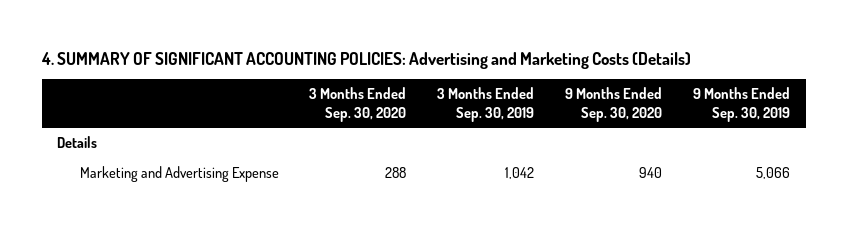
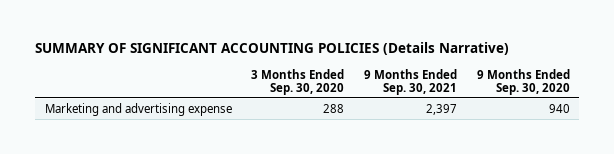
[40,51,691,69] 4. SUMMARY OF SIGNIFICANT ACCOUNTING POLICIES: Advertising and Marketing Costs (Details) -> [35,41,510,55] SUMMARY OF SIGNIFICANT ACCOUNTING POLICIES (Details Narrative)
[437,87,535,122] 3 Months Ended Sep. 30, 2019 -> none
[693,87,791,122] 9 Months Ended Sep. 30, 2019 -> none
none -> [364,68,458,96] 9 Months Ended Sep. 30, 2021
[57,136,98,149] Details -> none
[79,166,279,183] Marketing and Advertising Expense -> [44,103,232,117] Marketing and advertising expense

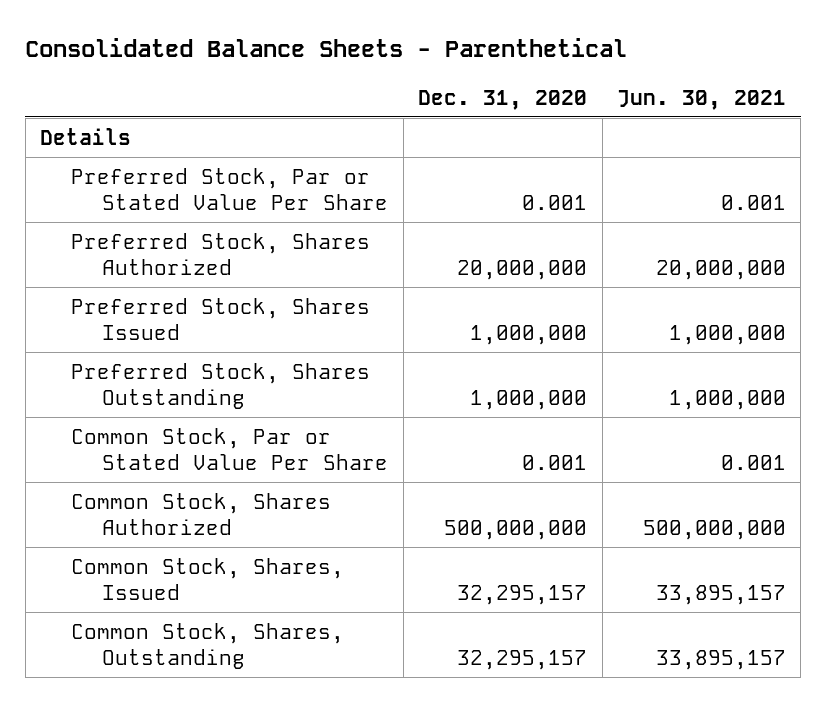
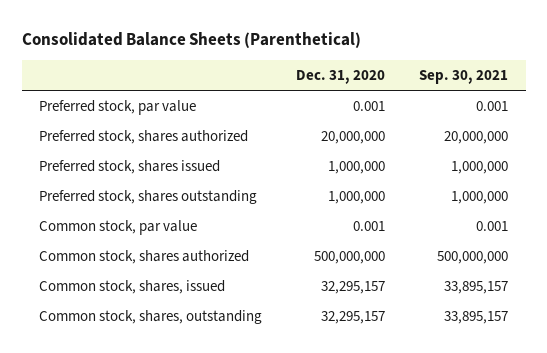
[25,38,628,58] Consolidated Balance Sheets - Parenthetical -> [21,31,361,48] Consolidated Balance Sheets (Parenthetical)
[616,89,786,110] Jun. 30, 2021 -> none
none -> [419,69,509,84] Sep. 30, 2021
[39,127,131,145] Details -> none
[71,167,389,211] Preferred Stock, Par or Stated Value Per Share -> [38,100,196,116] Preferred stock, par value
[71,232,371,276] Preferred Stock, Shares Authorized -> [38,130,248,145] Preferred stock, shares authorized
[71,297,371,341] Preferred Stock, Shares Issued -> [38,160,220,175] Preferred stock, shares issued
[71,362,371,410] Preferred Stock, Shares Outstanding -> [38,190,257,205] Preferred stock, shares outstanding
[71,427,389,471] Common Stock, Par or Stated Value Per Share -> [38,220,197,236] Common stock, par value
[71,492,332,536] Common Stock, Shares Authorized -> [38,250,249,265] Common stock, shares authorized
[71,557,345,601] Common Stock, Shares, Issued -> [38,280,225,295] Common stock, shares, issued
[71,622,345,670] Common Stock, Shares, Outstanding -> [38,310,262,325] Common stock, shares, outstanding

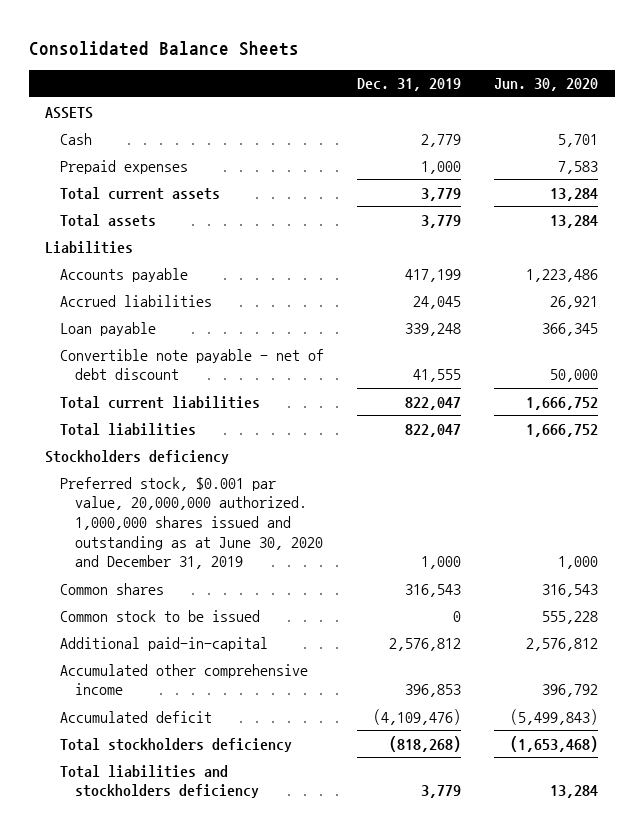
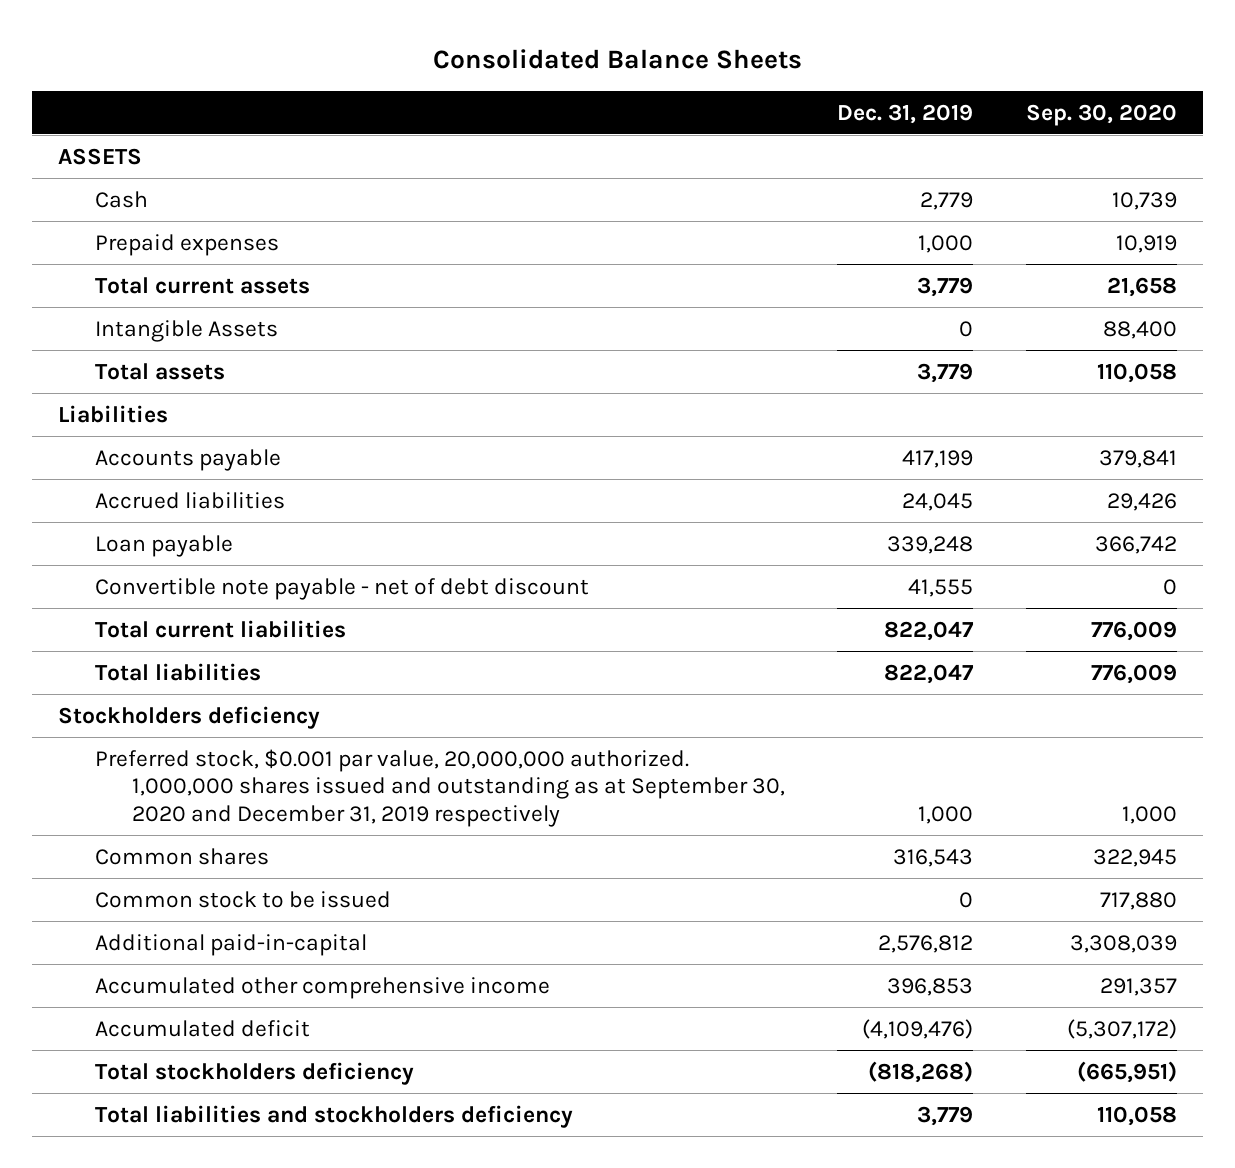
[494,78,599,92] Jun. 30, 2020 -> none
none -> [1025,103,1177,126] Sep. 30, 2020
none -> [95,319,279,342] Intangible Assets
[60,476,324,570] Preferred stock, $0.001 par value, 20,000,000 authorized. 1,000,000 shares issued and outstanding as at June 30, 2020 and December 31, 2019 -> [95,748,785,827] Preferred stock, $0.001 par value, 20,000,000 authorized. 1,000,000 shares issued and outstanding as at September 30, 2020 and December 31, 2019 respectively

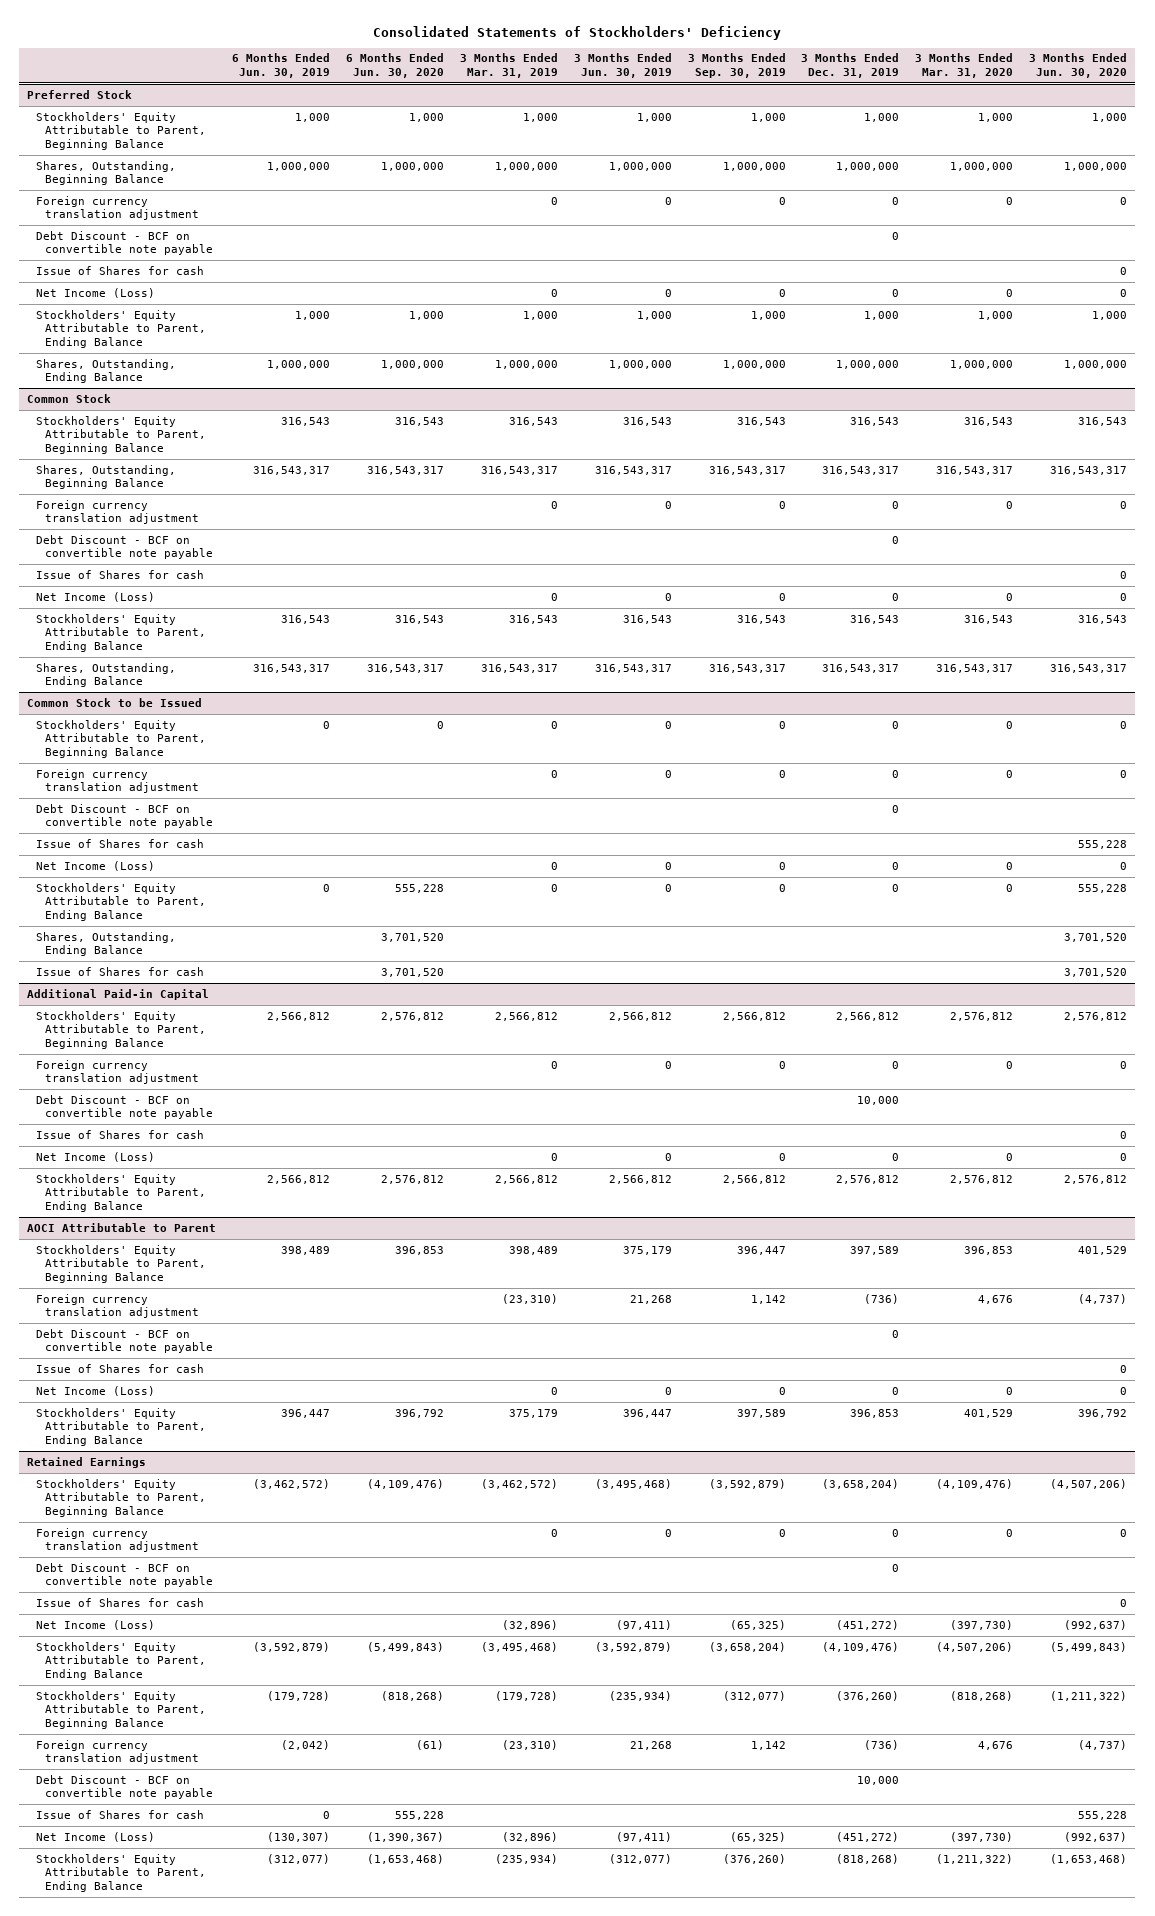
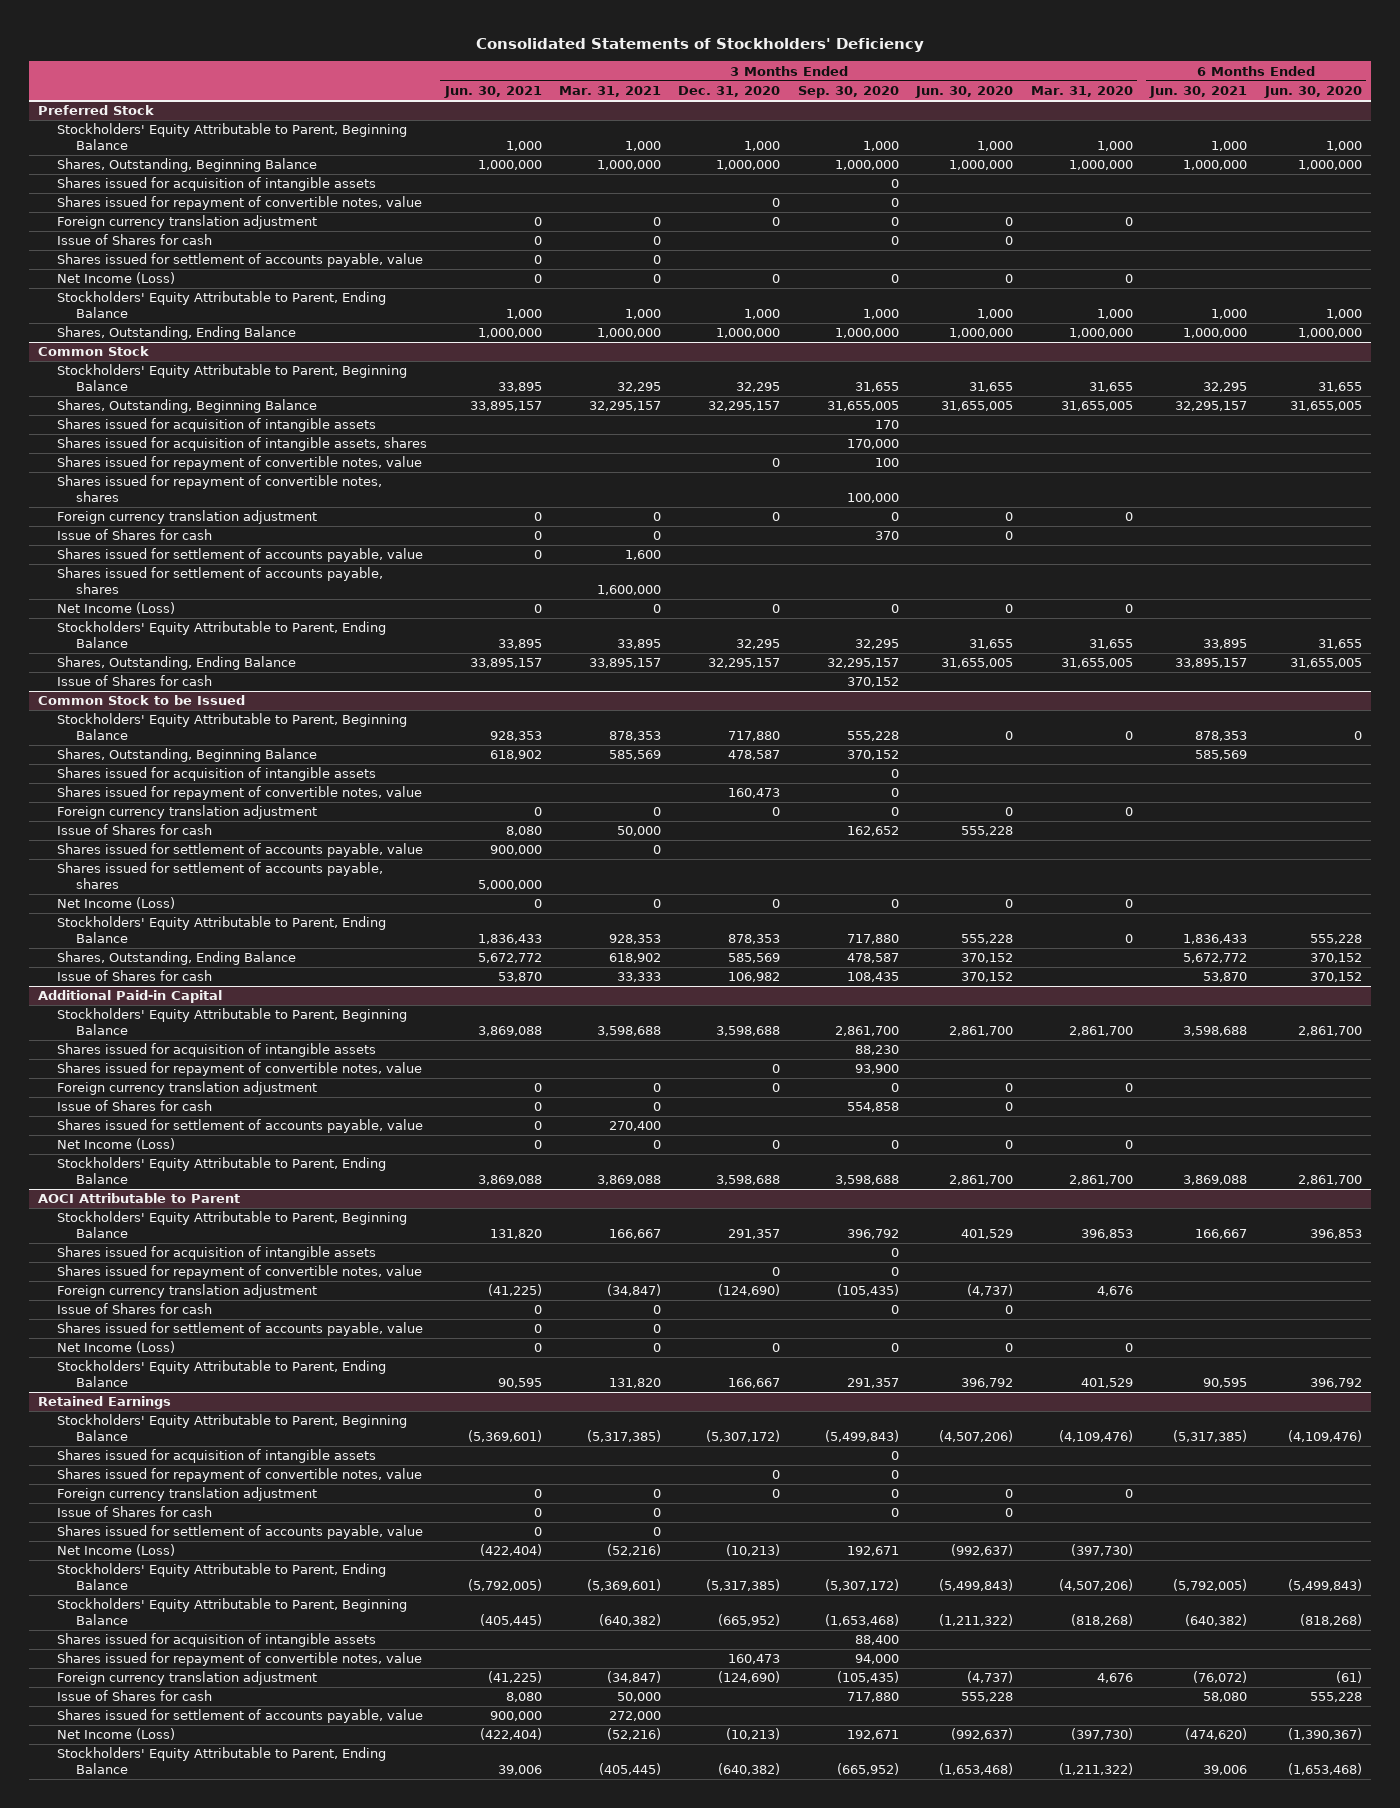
[232,53,331,78] 6 Months Ended Jun. 30, 2019 -> none
[459,53,558,78] 3 Months Ended Mar. 31, 2019 -> none
[573,53,672,78] 3 Months Ended Jun. 30, 2019 -> none
[687,53,786,78] 3 Months Ended Sep. 30, 2019 -> none
[801,53,900,78] 3 Months Ended Dec. 31, 2019 -> none
none -> [443,86,542,99] Jun. 30, 2021
none -> [558,86,661,98] Mar. 31, 2021
none -> [678,86,781,98] Dec. 31, 2020
none -> [797,86,899,99] Sep. 30, 2020
none -> [1149,86,1248,99] Jun. 30, 2021
none -> [57,177,377,192] Shares issued for acquisition of intangible assets
none -> [57,196,423,211] Shares issued for repayment of convertible notes, value
[36,230,213,256] Debt Discount - BCF on convertible note payable -> none
none -> [57,253,424,268] Shares issued for settlement of accounts payable, value
[395,416,445,426] 316,543 -> [1317,381,1362,392] 31,655
[964,416,1014,426] 316,543 -> [1088,381,1133,392] 31,655
[1078,416,1128,426] 316,543 -> [969,381,1014,392] 31,655
[367,465,445,475] 316,543,317 -> [1289,401,1362,412] 31,655,005
[936,465,1014,475] 316,543,317 -> [1060,401,1133,412] 31,655,005
[1050,465,1128,475] 316,543,317 -> [941,401,1014,412] 31,655,005
none -> [57,418,377,433] Shares issued for acquisition of intangible assets
none -> [57,437,428,452] Shares issued for acquisition of intangible assets, shares
none -> [57,456,423,471] Shares issued for repayment of convertible notes, value
none -> [57,475,383,502] Shares issued for repayment of convertible notes, shares
[36,534,213,560] Debt Discount - BCF on convertible note payable -> none
none -> [57,548,424,563] Shares issued for settlement of accounts payable, value
none -> [57,567,384,594] Shares issued for settlement of accounts payable, shares
[395,614,445,624] 316,543 -> [1317,638,1362,649] 31,655
[964,614,1014,624] 316,543 -> [1088,638,1133,649] 31,655
[1078,614,1128,624] 316,543 -> [969,638,1014,649] 31,655
[367,663,445,673] 316,543,317 -> [1289,658,1362,669] 31,655,005
[936,663,1014,673] 316,543,317 -> [1060,658,1133,669] 31,655,005
[1050,663,1128,673] 316,543,317 -> [941,658,1014,669] 31,655,005
none -> [57,675,213,687] Issue of Shares for cash
none -> [57,748,318,763] Shares, Outstanding, Beginning Balance
none -> [57,767,377,782] Shares issued for acquisition of intangible assets
none -> [57,786,423,801] Shares issued for repayment of convertible notes, value
[36,803,213,829] Debt Discount - BCF on convertible note payable -> none
none -> [57,843,424,858] Shares issued for settlement of accounts payable, value
none -> [57,862,384,889] Shares issued for settlement of accounts payable, shares
[381,932,445,942] 3,701,520 -> [1309,953,1362,964] 370,152
[1064,932,1128,942] 3,701,520 -> [961,953,1014,964] 370,152
[381,967,445,977] 3,701,520 -> [1309,972,1362,983] 370,152
[1064,967,1128,977] 3,701,520 -> [961,972,1014,983] 370,152
[381,1011,445,1021] 2,576,812 -> [1297,1025,1362,1036] 2,861,700
[950,1011,1014,1021] 2,576,812 -> [1068,1025,1133,1036] 2,861,700
[1064,1011,1128,1021] 2,576,812 -> [949,1025,1014,1036] 2,861,700
none -> [57,1043,377,1058] Shares issued for acquisition of intangible assets
none -> [57,1062,423,1077] Shares issued for repayment of convertible notes, value
[36,1094,213,1120] Debt Discount - BCF on convertible note payable -> none
none -> [57,1119,424,1134] Shares issued for settlement of accounts payable, value
[381,1174,445,1184] 2,576,812 -> [1297,1174,1362,1185] 2,861,700
[950,1174,1014,1184] 2,576,812 -> [1068,1174,1133,1185] 2,861,700
[1064,1174,1128,1184] 2,576,812 -> [949,1174,1014,1185] 2,861,700
none -> [57,1246,377,1261] Shares issued for acquisition of intangible assets
none -> [57,1265,423,1280] Shares issued for repayment of convertible notes, value
[36,1328,213,1354] Debt Discount - BCF on convertible note payable -> none
none -> [57,1322,424,1337] Shares issued for settlement of accounts payable, value
none -> [57,1449,377,1464] Shares issued for acquisition of intangible assets
none -> [57,1468,423,1483] Shares issued for repayment of convertible notes, value
[36,1562,213,1588] Debt Discount - BCF on convertible note payable -> none
none -> [57,1525,424,1540] Shares issued for settlement of accounts payable, value
none -> [57,1633,377,1648] Shares issued for acquisition of intangible assets
none -> [57,1652,423,1667] Shares issued for repayment of convertible notes, value
[36,1774,213,1800] Debt Discount - BCF on convertible note payable -> none
none -> [57,1709,424,1724] Shares issued for settlement of accounts payable, value

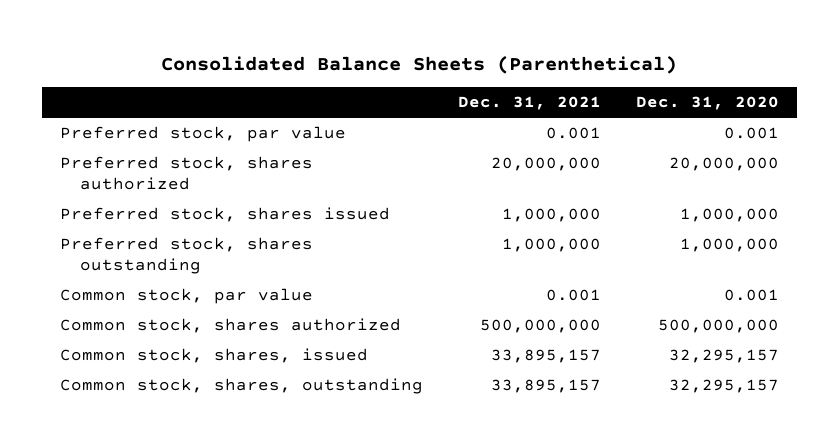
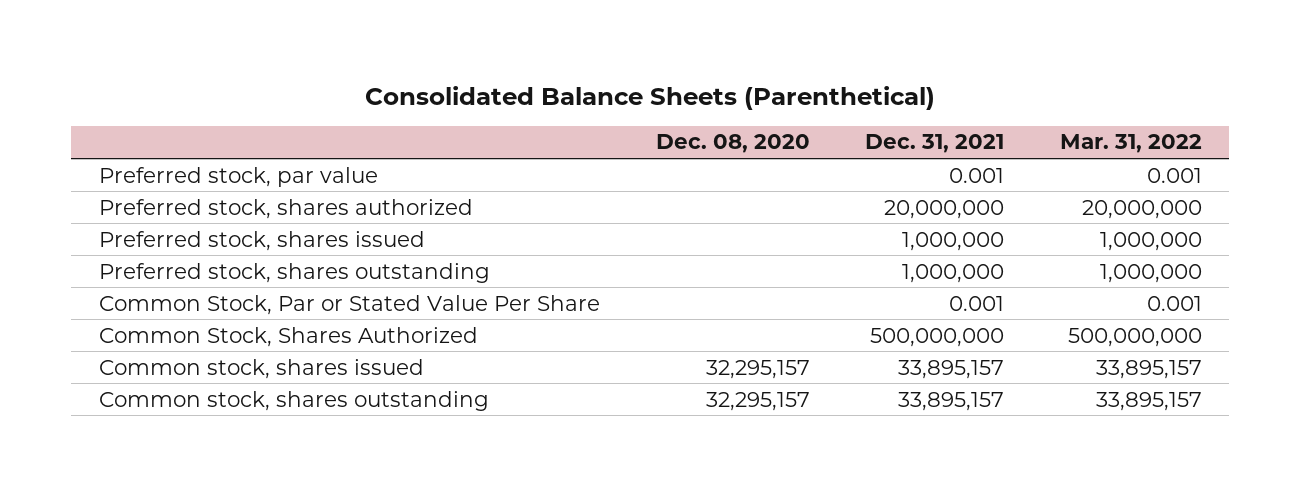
[636,96,780,111] Dec. 31, 2020 -> none
none -> [655,134,810,154] Dec. 08, 2020
none -> [1059,134,1202,154] Mar. 31, 2022
[59,288,313,305] Common stock, par value -> [99,294,601,315] Common Stock, Par or Stated Value Per Share
[59,318,401,334] Common stock, shares authorized -> [99,326,479,347] Common Stock, Shares Authorized
[59,348,368,364] Common stock, shares, issued -> [99,358,425,379] Common stock, shares issued
[59,378,423,395] Common stock, shares, outstanding -> [99,390,490,411] Common stock, shares outstanding

